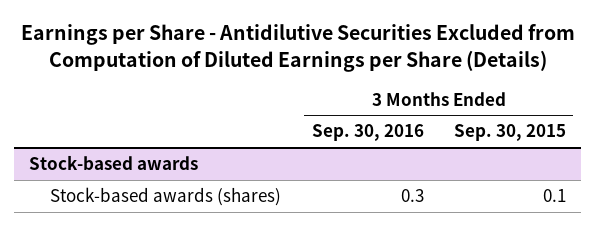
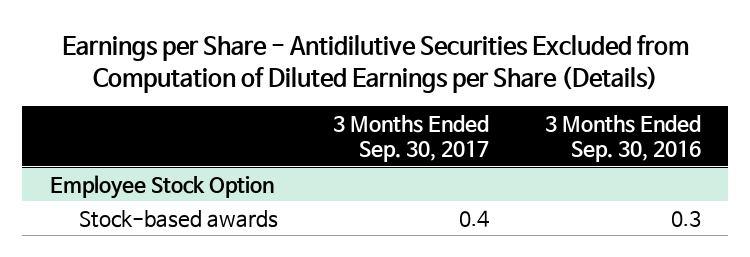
[453,124,566,142] Sep. 30, 2015 -> none
none -> [333,114,490,162] 3 Months Ended Sep. 30, 2017
[29,155,199,171] Stock-based awards -> [49,174,274,199] Employee Stock Option
[50,187,282,207] Stock-based awards (shares) -> [79,209,279,228] Stock-based awards

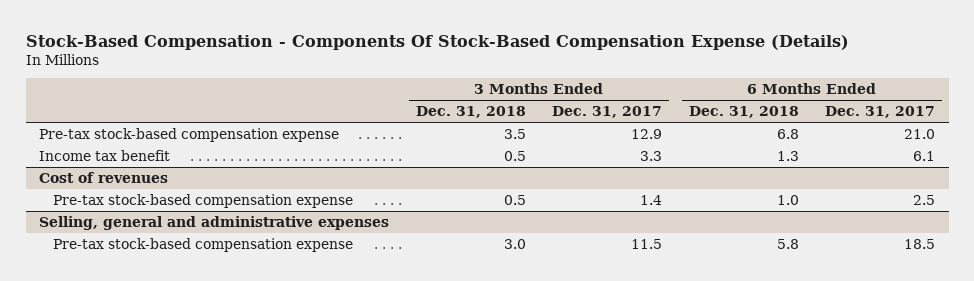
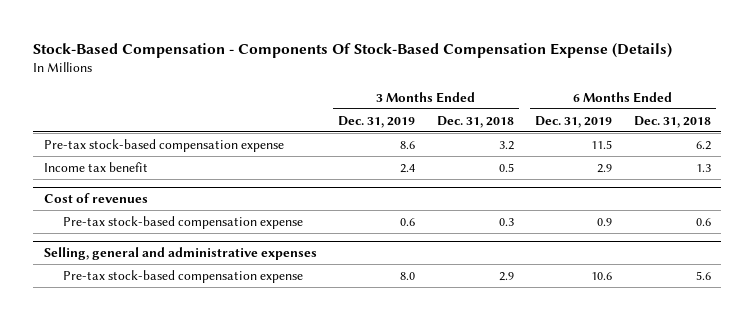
[552,106,663,119] Dec. 31, 2017 -> none
[825,106,936,119] Dec. 31, 2017 -> none
none -> [338,115,416,128] Dec. 31, 2019
none -> [535,115,613,128] Dec. 31, 2019
[503,128,526,139] 3.5 -> [498,140,514,150] 3.2
[776,128,799,139] 6.8 -> [695,140,711,150] 6.2
[503,194,526,205] 0.5 -> [498,217,514,226] 0.3
[776,194,799,205] 1.0 -> [695,217,711,226] 0.6
[503,238,526,249] 3.0 -> [498,271,514,281] 2.9
[776,238,799,249] 5.8 -> [695,270,711,280] 5.6

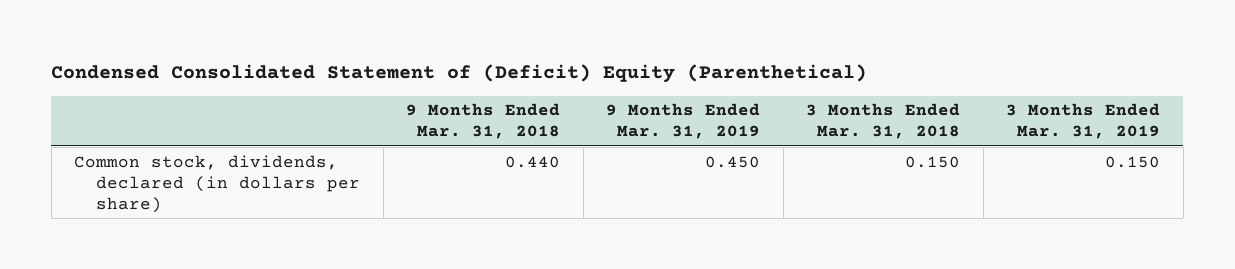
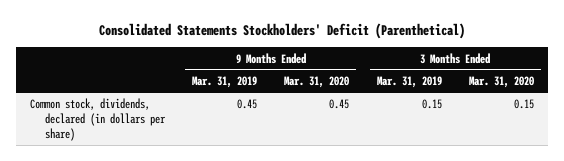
[51,64,868,84] Condensed Consolidated Statement of (Deficit) Equity (Parenthetical) -> [98,23,465,40] Consolidated Statements Stockholders' Deficit (Parenthetical)
[406,103,561,140] 9 Months Ended Mar. 31, 2018 -> none
[806,103,961,140] 3 Months Ended Mar. 31, 2018 -> none
none -> [284,76,350,89] Mar. 31, 2020
none -> [468,76,534,89] Mar. 31, 2020
[705,155,761,168] 0.450 -> [236,99,257,110] 0.45
[1105,155,1161,168] 0.150 -> [421,99,442,110] 0.15

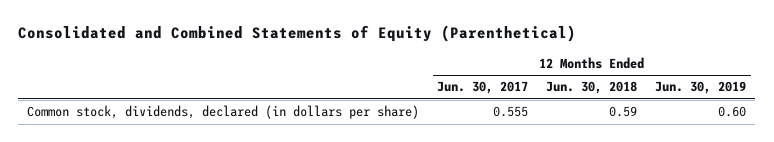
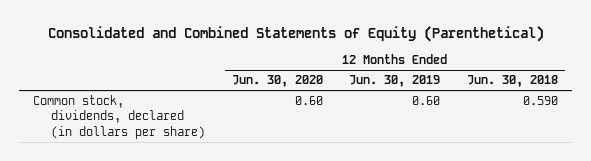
[437,81,529,95] Jun. 30, 2017 -> none
none -> [231,75,323,88] Jun. 30, 2020
[609,106,638,118] 0.59 -> [523,96,559,106] 0.590

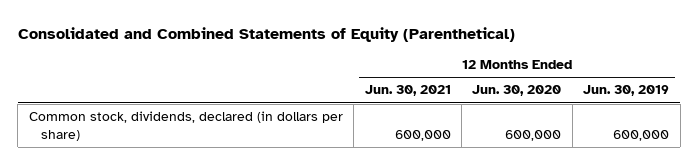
[467,75,559,88] Jun. 30, 2018 -> none
none -> [364,85,451,97] Jun. 30, 2021
[294,96,323,106] 0.60 -> [505,129,562,141] 600,000
[412,96,441,106] 0.60 -> [613,129,670,141] 600,000

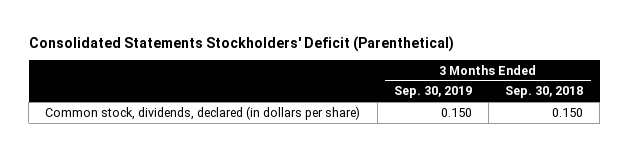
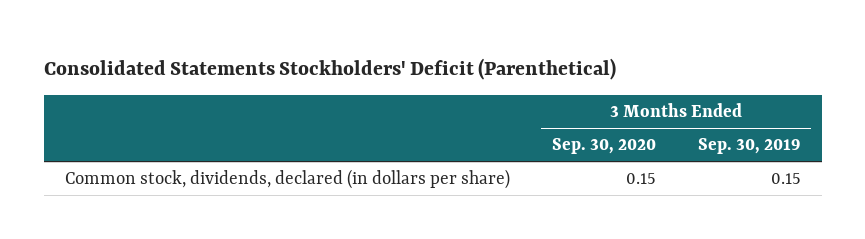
[505,86,584,99] Sep. 30, 2018 -> none
none -> [551,138,656,155] Sep. 30, 2020
[440,107,472,117] 0.150 -> [770,173,801,185] 0.15

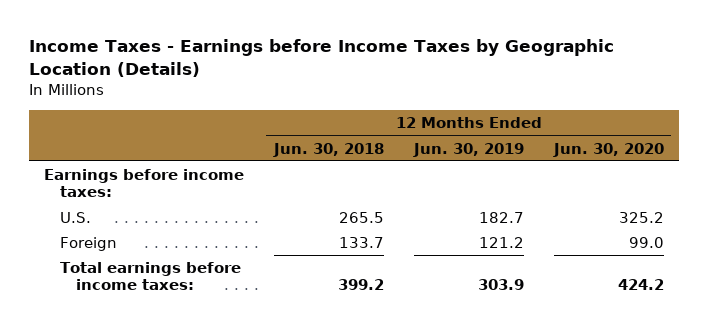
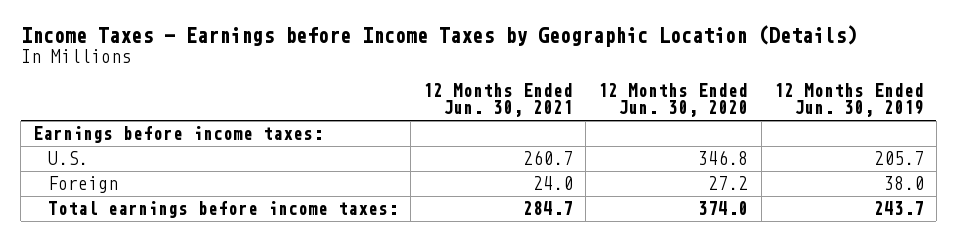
[272,142,384,157] Jun. 30, 2018 -> none
none -> [423,82,574,118] 12 Months Ended Jun. 30, 2021
[478,212,524,224] 182.7 -> [873,151,924,166] 205.7
[618,212,664,224] 325.2 -> [698,150,749,166] 346.8
[478,237,524,249] 121.2 -> [883,176,924,191] 38.0
[628,237,664,249] 99.0 -> [708,176,749,191] 27.2
[477,279,524,291] 303.9 -> [873,201,924,216] 243.7
[617,279,664,291] 424.2 -> [698,201,749,216] 374.0

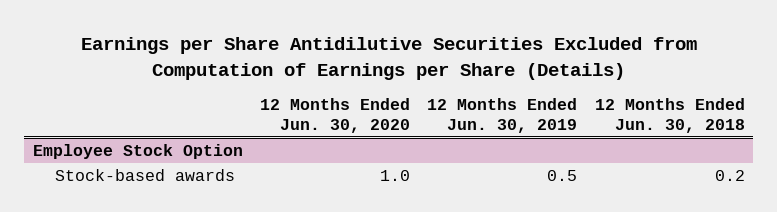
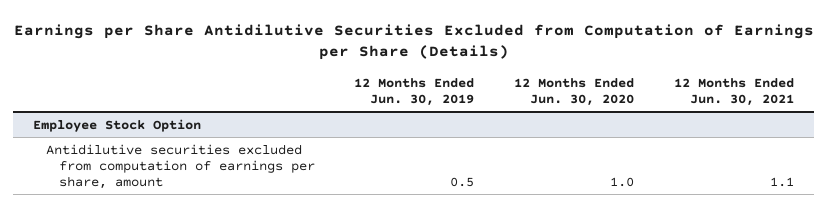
[594,98,745,133] 12 Months Ended Jun. 30, 2018 -> none
none -> [673,77,794,106] 12 Months Ended Jun. 30, 2021
[55,168,236,181] Stock-based awards -> [45,143,315,189] Antidilutive securities excluded from computation of earnings per share, amount

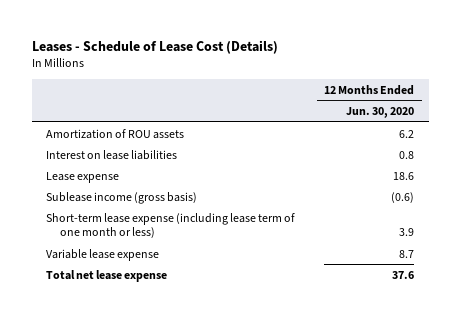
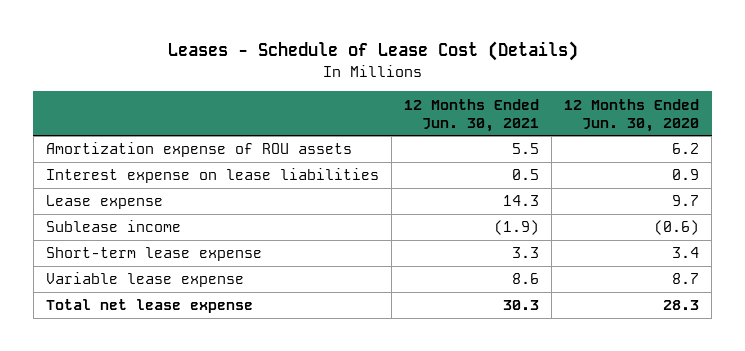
none -> [404,98,540,132] 12 Months Ended Jun. 30, 2021
[46,128,185,139] Amortization of ROU assets -> [45,142,352,158] Amortization expense of ROU assets
[46,149,178,160] Interest on lease liabilities -> [45,168,379,184] Interest expense on lease liabilities
[399,150,415,159] 0.8 -> [672,169,700,181] 0.9
[393,171,415,180] 18.6 -> [672,195,700,207] 9.7
[46,191,198,204] Sublease income (gross basis) -> [45,220,181,233] Sublease income
[46,212,296,239] Short-term lease expense (including lease term of one month or less) -> [45,247,262,262] Short-term lease expense
[399,228,415,237] 3.9 -> [672,247,700,259] 3.4
[392,270,415,279] 37.6 -> [663,300,700,311] 28.3

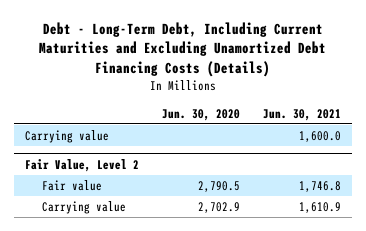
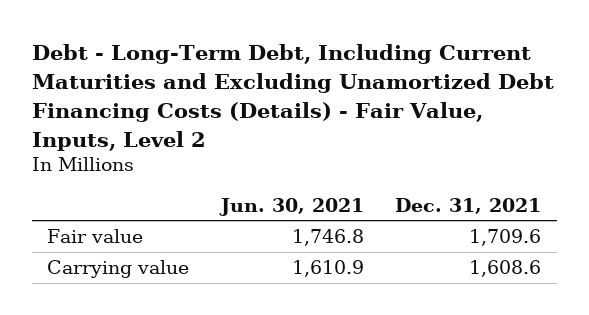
[38,21,326,77] Debt - Long-Term Debt, Including Current Maturities and Excluding Unamortized Debt Financing Costs (Details) -> [31,44,554,151] Debt - Long-Term Debt, Including Current Maturities and Excluding Unamortized Debt Financing Costs (Details) - Fair Value, Inputs, Level 2
[161,108,240,121] Jun. 30, 2020 -> none
none -> [395,197,542,214] Dec. 31, 2021
[25,130,110,144] Carrying value -> none
[25,158,140,172] Fair Value, Level 2 -> none

